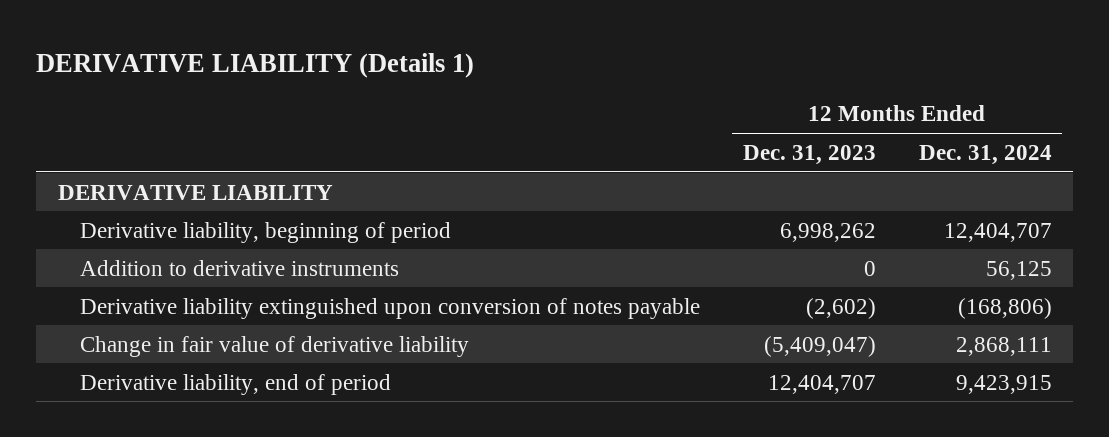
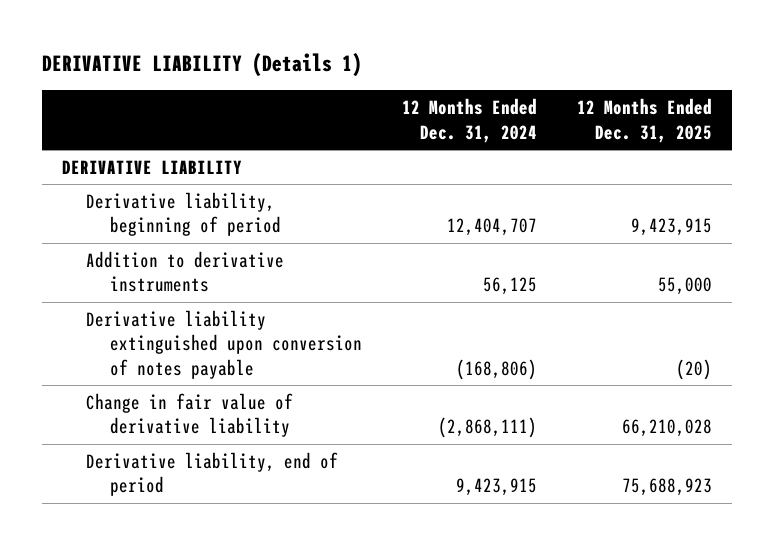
[743,144,877,165] Dec. 31, 2023 -> none
none -> [577,97,713,143] 12 Months Ended Dec. 31, 2025
[955,336,1052,356] 2,868,111 -> [438,417,538,439] (2,868,111)

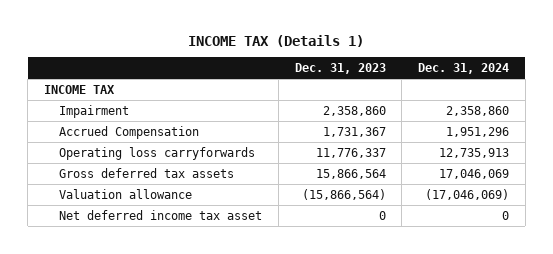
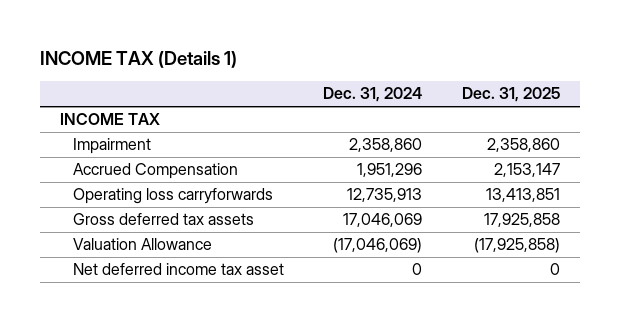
[294,62,386,74] Dec. 31, 2023 -> none
none -> [461,87,560,103] Dec. 31, 2025
[59,188,193,199] Valuation allowance -> [72,238,212,251] Valuation Allowance

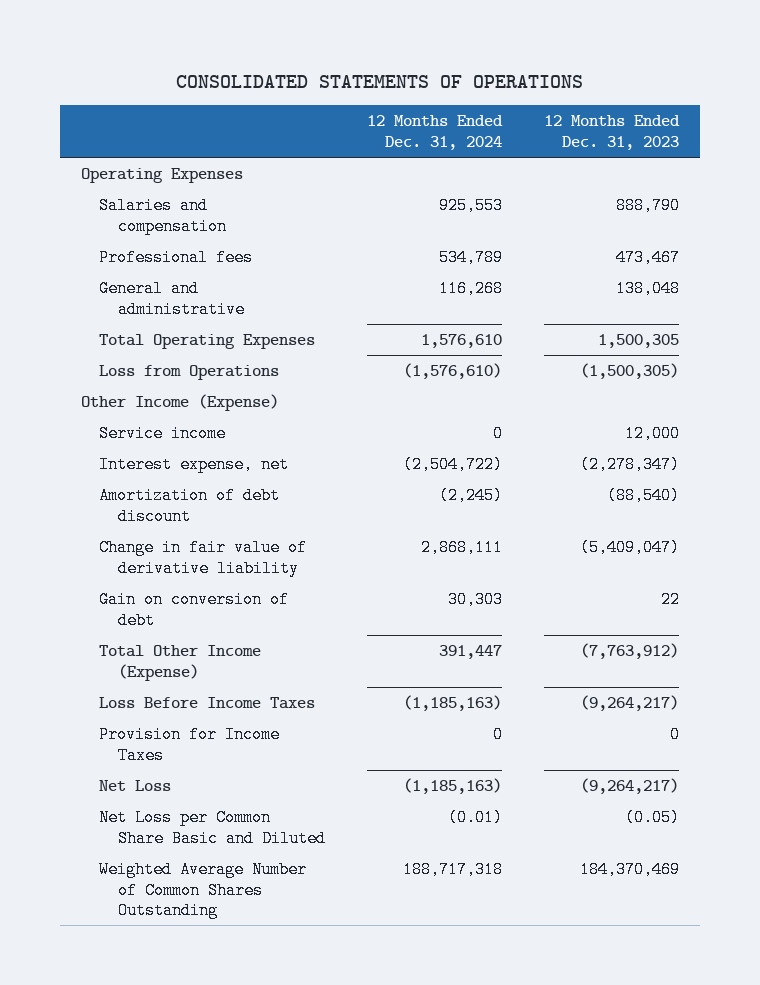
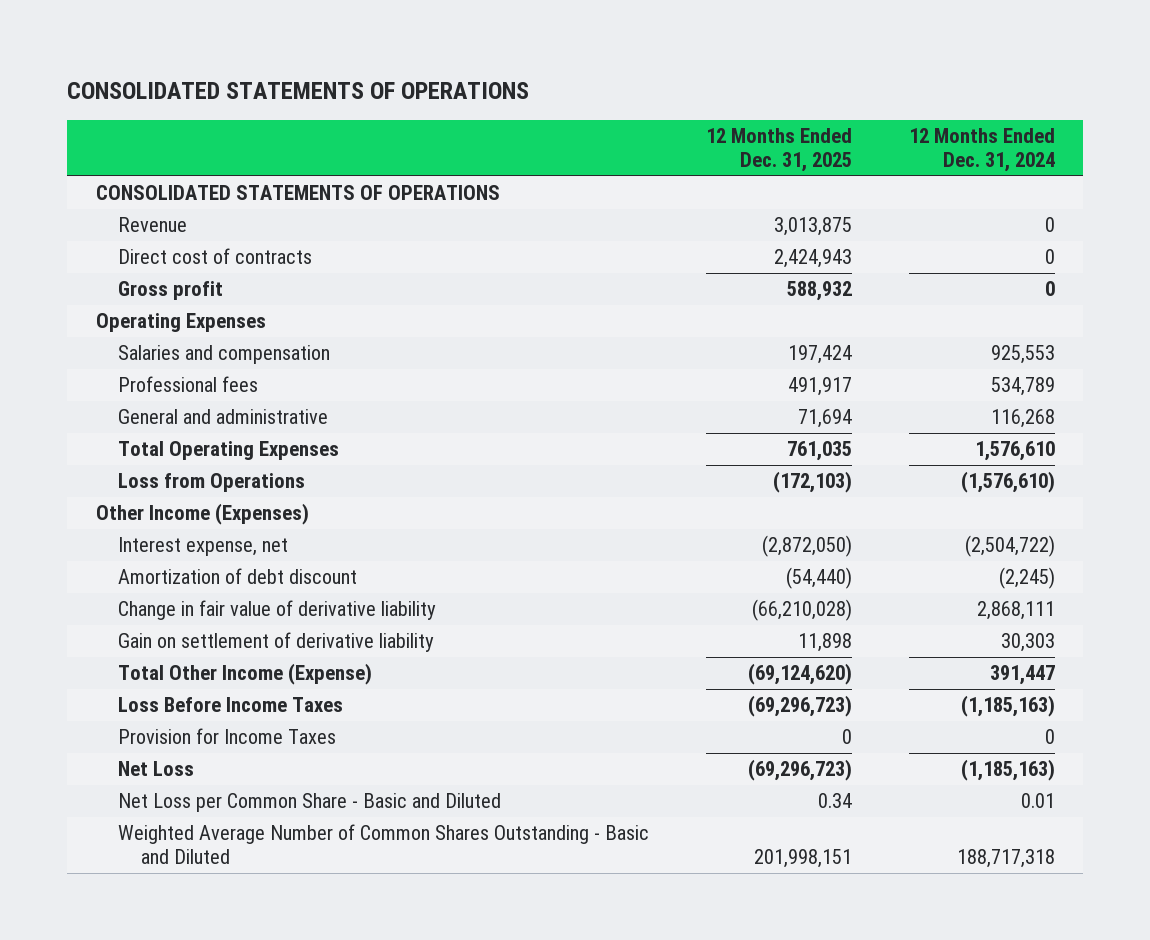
[543,115,680,151] 12 Months Ended Dec. 31, 2023 -> none
none -> [706,128,853,173] 12 Months Ended Dec. 31, 2025
none -> [95,185,500,201] CONSOLIDATED STATEMENTS OF OPERATIONS
none -> [118,217,188,233] Revenue
none -> [118,248,313,265] Direct cost of contracts
none -> [118,281,224,301] Gross profit
[99,424,227,442] Service income -> none
[81,393,280,411] Other Income (Expense) -> [95,503,309,526] Other Income (Expenses)
[99,590,290,629] Gain on conversion of debt -> [118,632,435,653] Gain on settlement of derivative liability
[99,808,326,847] Net Loss per Common Share Basic and Diluted -> [118,793,502,813] Net Loss per Common Share - Basic and Diluted
[447,808,503,826] (0.01) -> [1020,793,1055,809] 0.01
[99,860,308,920] Weighted Average Number of Common Shares Outstanding -> [118,824,650,865] Weighted Average Number of Common Shares Outstanding - Basic and Diluted

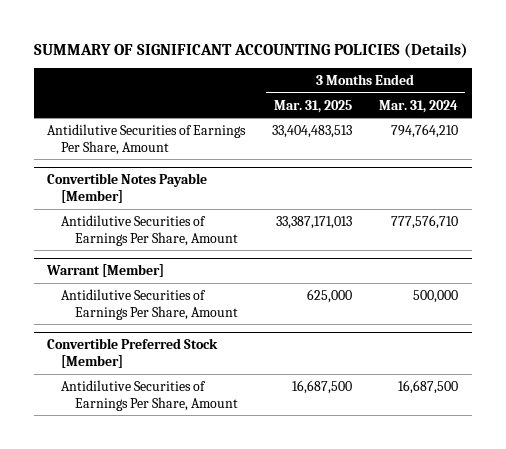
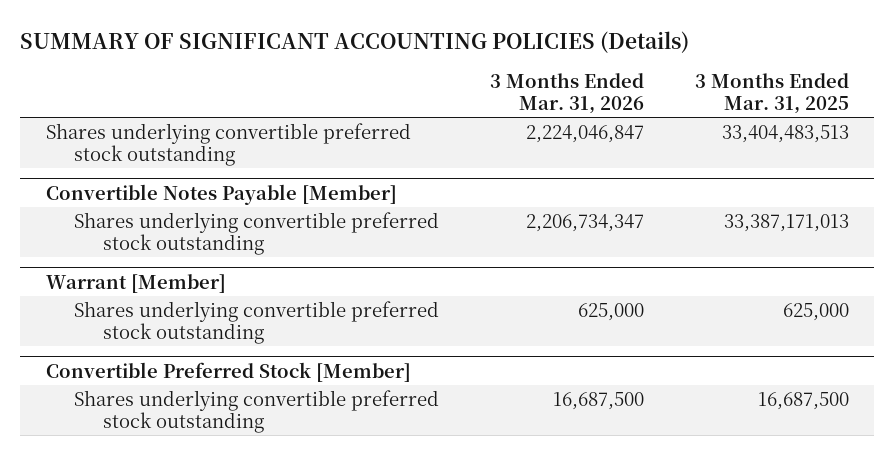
[379,99,459,113] Mar. 31, 2024 -> none
none -> [490,72,645,114] 3 Months Ended Mar. 31, 2026
[47,123,247,155] Antidilutive Securities of Earnings Per Share, Amount -> [45,122,411,166] Shares underlying convertible preferred stock outstanding
[61,214,239,246] Antidilutive Securities of Earnings Per Share, Amount -> [74,211,440,255] Shares underlying convertible preferred stock outstanding
[61,288,239,320] Antidilutive Securities of Earnings Per Share, Amount -> [74,300,440,344] Shares underlying convertible preferred stock outstanding
[61,379,239,411] Antidilutive Securities of Earnings Per Share, Amount -> [74,389,440,433] Shares underlying convertible preferred stock outstanding

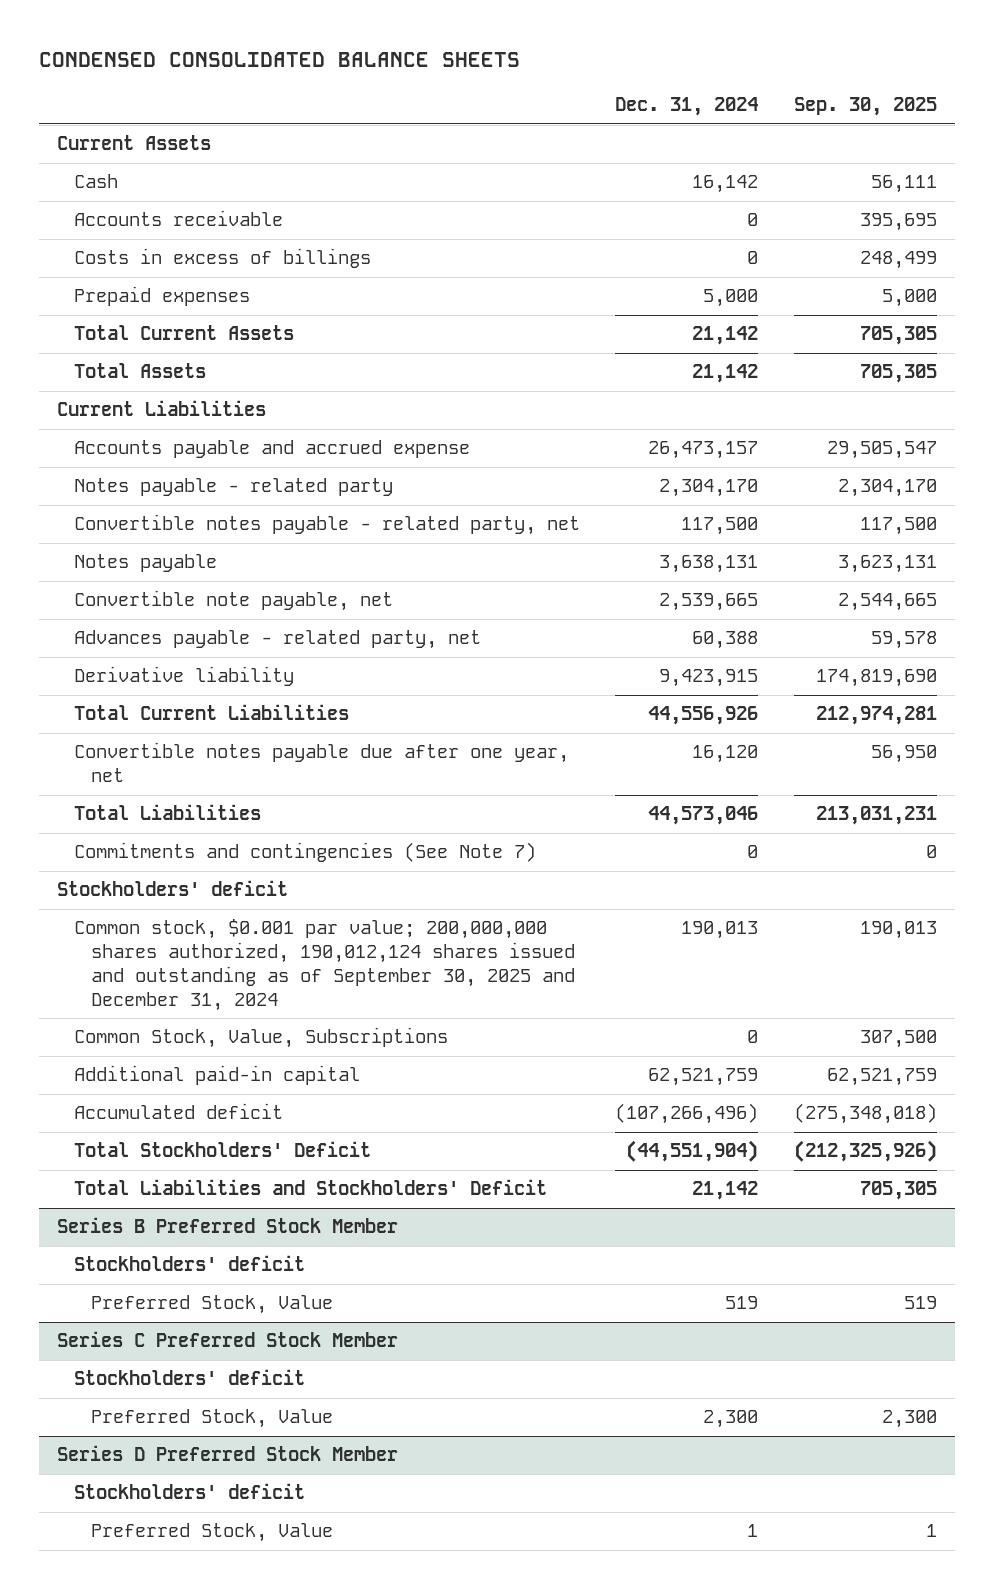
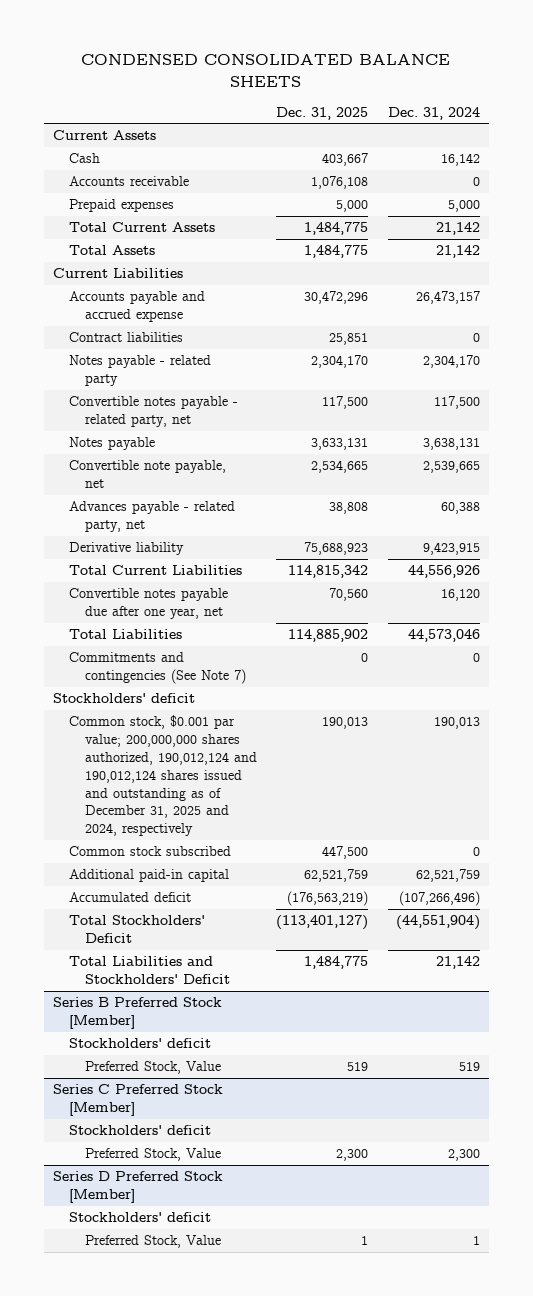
[793,97,937,117] Sep. 30, 2025 -> none
none -> [276,106,369,120] Dec. 31, 2025
[73,248,371,269] Costs in excess of billings -> none
none -> [69,332,184,343] Contract liabilities
[73,919,575,1011] Common stock, $0.001 par value; 200,000,000 shares authorized, 190,012,124 shares issued and outstanding as of September 30, 2025 and December 31, 2024 -> [69,715,257,837] Common stock, $0.001 par value; 200,000,000 shares authorized, 190,012,124 and 190,012,124 shares issued and outstanding as of December 31, 2025 and 2024, respectively
[73,1027,448,1049] Common Stock, Value, Subscriptions -> [69,846,232,857] Common stock subscribed
[56,1217,398,1234] Series B Preferred Stock Member -> [53,997,223,1030] Series B Preferred Stock [Member]
[56,1331,398,1348] Series C Preferred Stock Member -> [53,1084,224,1117] Series C Preferred Stock [Member]
[56,1445,398,1462] Series D Preferred Stock Member -> [53,1171,224,1204] Series D Preferred Stock [Member]

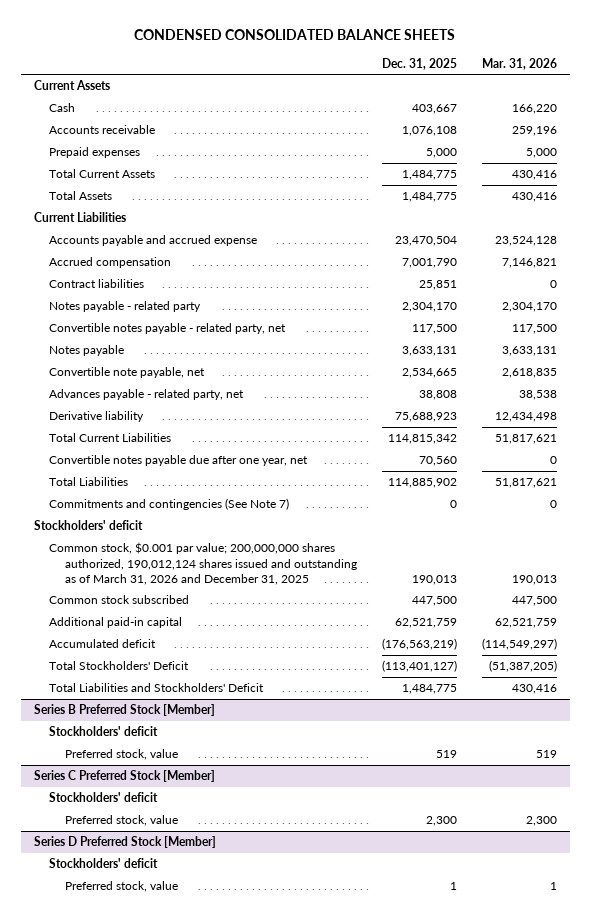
[387,106,480,120] Dec. 31, 2024 -> none
none -> [482,57,558,70] Mar. 31, 2026
[304,291,369,305] 30,472,296 -> [394,236,457,247] 23,470,504
none -> [49,257,172,269] Accrued compensation
[69,715,257,837] Common stock, $0.001 par value; 200,000,000 shares authorized, 190,012,124 and 190,012,124 shares issued and outstanding as of December 31, 2025 and 2024, respectively -> [49,542,357,585] Common stock, $0.001 par value; 200,000,000 shares authorized, 190,012,124 shares issued and outstanding as of March 31, 2026 and December 31, 2025
[84,1061,221,1075] Preferred Stock, Value -> [64,749,178,761] Preferred stock, value
[84,1148,221,1162] Preferred Stock, Value -> [64,815,178,827] Preferred stock, value
[84,1235,221,1249] Preferred Stock, Value -> [64,881,178,893] Preferred stock, value

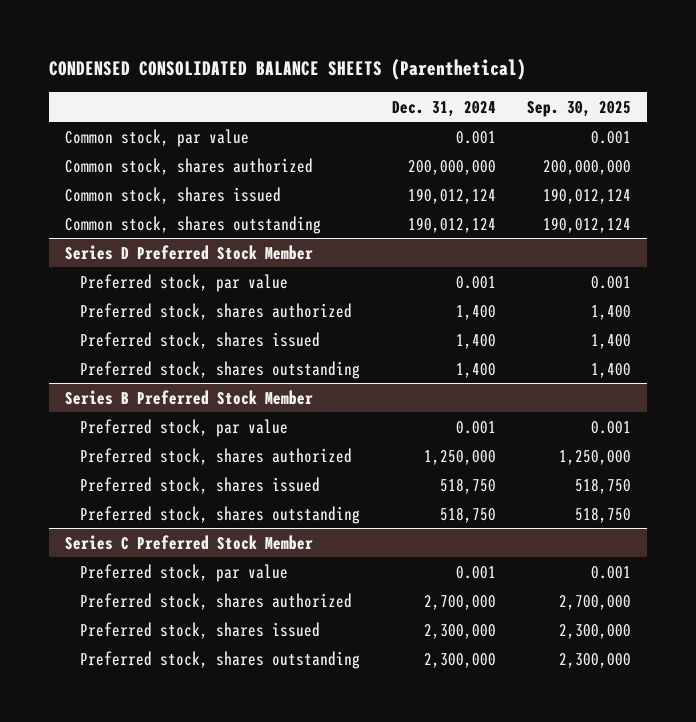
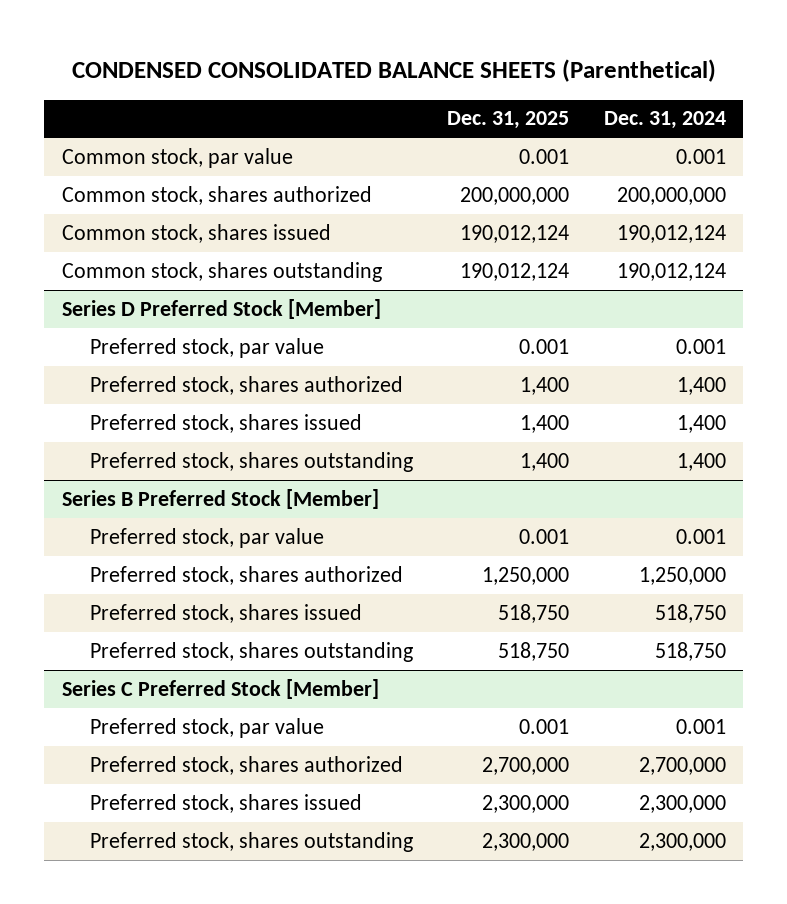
[527,100,632,117] Sep. 30, 2025 -> none
none -> [447,111,570,130] Dec. 31, 2025
[64,244,313,260] Series D Preferred Stock Member -> [61,298,381,319] Series D Preferred Stock [Member]
[64,389,313,405] Series B Preferred Stock Member -> [61,488,379,509] Series B Preferred Stock [Member]
[64,534,313,550] Series C Preferred Stock Member -> [61,678,379,699] Series C Preferred Stock [Member]

